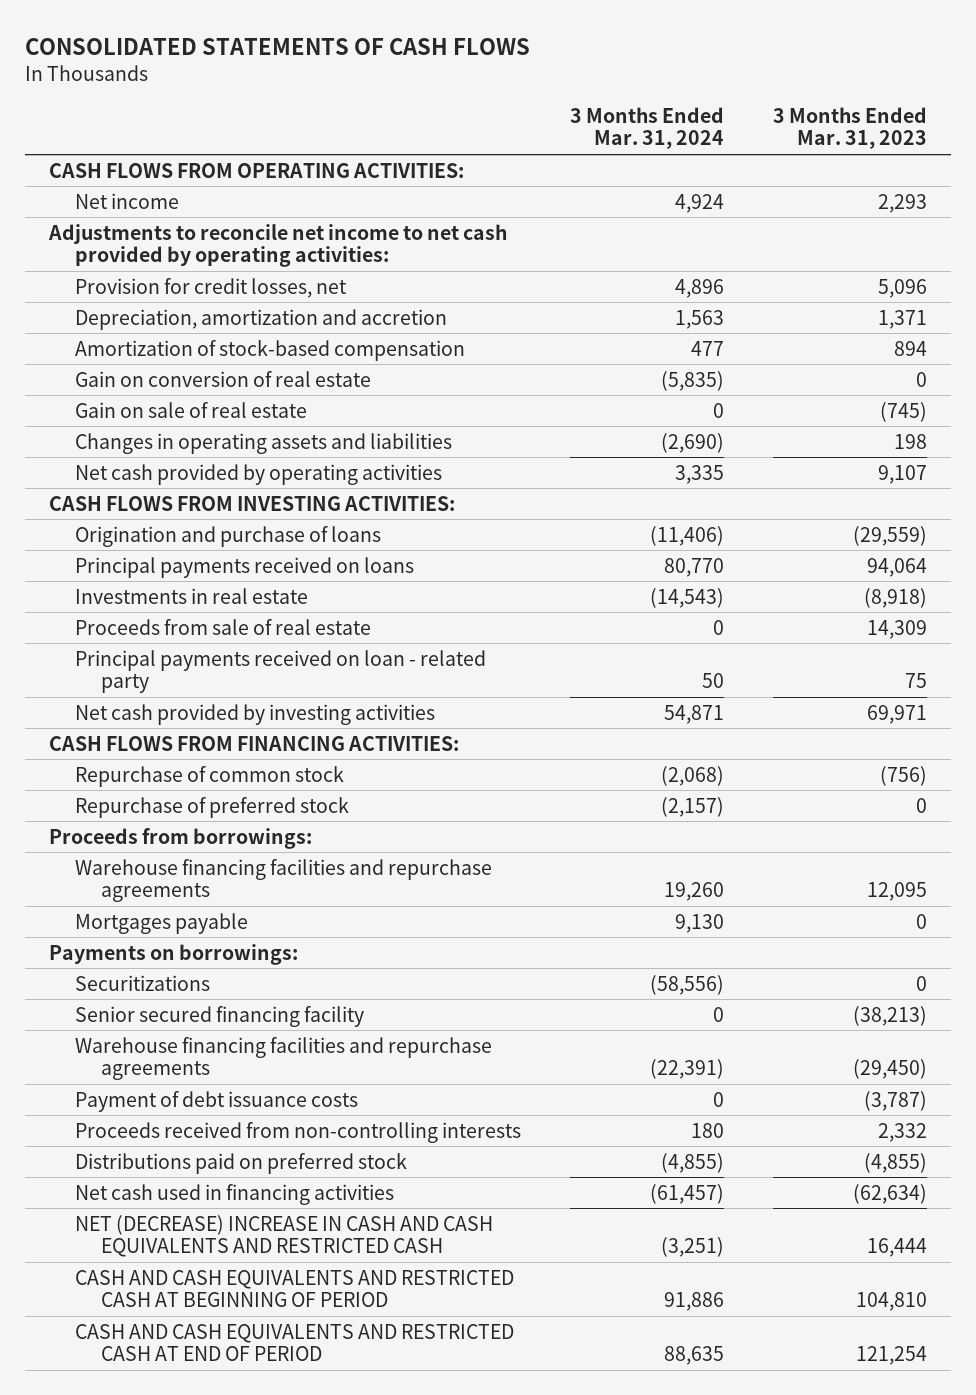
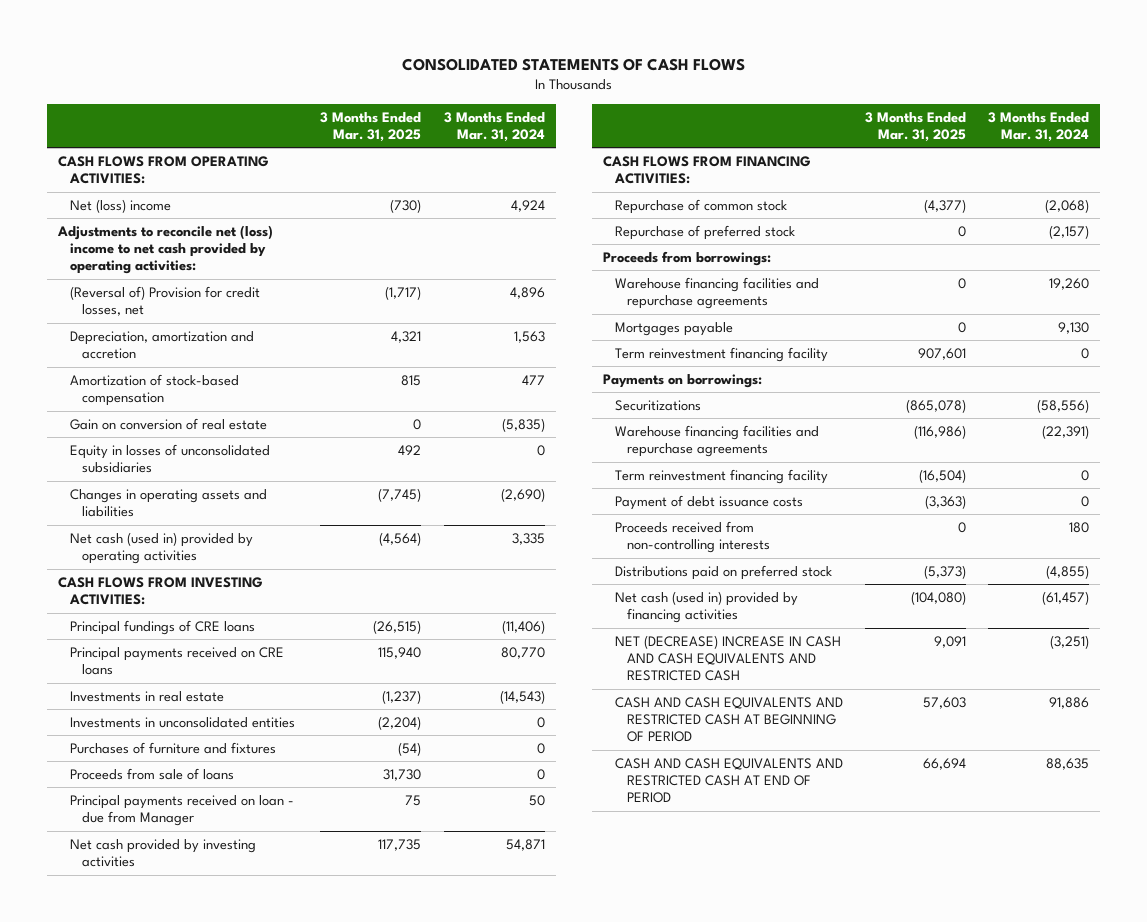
[772,106,927,150] 3 Months Ended Mar. 31, 2023 -> none
none -> [320,111,422,143] 3 Months Ended Mar. 31, 2025
[75,192,180,209] Net income -> [70,198,172,213] Net (loss) income
[48,223,508,268] Adjustments to reconcile net income to net cash provided by operating activities: -> [57,224,274,275] Adjustments to reconcile net (loss) income to net cash provided by operating activities:
[75,277,348,298] Provision for credit losses, net -> [70,285,261,317] (Reversal of) Provision for credit losses, net
[75,401,308,418] Gain on sale of real estate -> none
none -> [70,443,271,474] Equity in losses of unconsolidated subsidiaries
[75,463,443,485] Net cash provided by operating activities -> [70,531,254,565] Net cash (used in) provided by operating activities
[75,525,382,547] Origination and purchase of loans -> [70,619,256,635] Principal fundings of CRE loans
[75,556,415,578] Principal payments received on loans -> [70,646,285,676] Principal payments received on CRE loans
none -> [70,716,296,728] Investments in unconsolidated entities
none -> [70,741,277,754] Purchases of furniture and fixtures
[75,618,372,635] Proceeds from sale of real estate -> [70,767,235,780] Proceeds from sale of loans
[75,649,487,694] Principal payments received on loan - related party -> [70,794,295,827] Principal payments received on loan - due from Manager
none -> [614,346,828,362] Term reinvestment financing facility
[75,1005,365,1027] Senior secured financing facility -> none
none -> [614,468,828,484] Term reinvestment financing facility
[75,1183,395,1205] Net cash used in financing activities -> [614,590,798,624] Net cash (used in) provided by financing activities

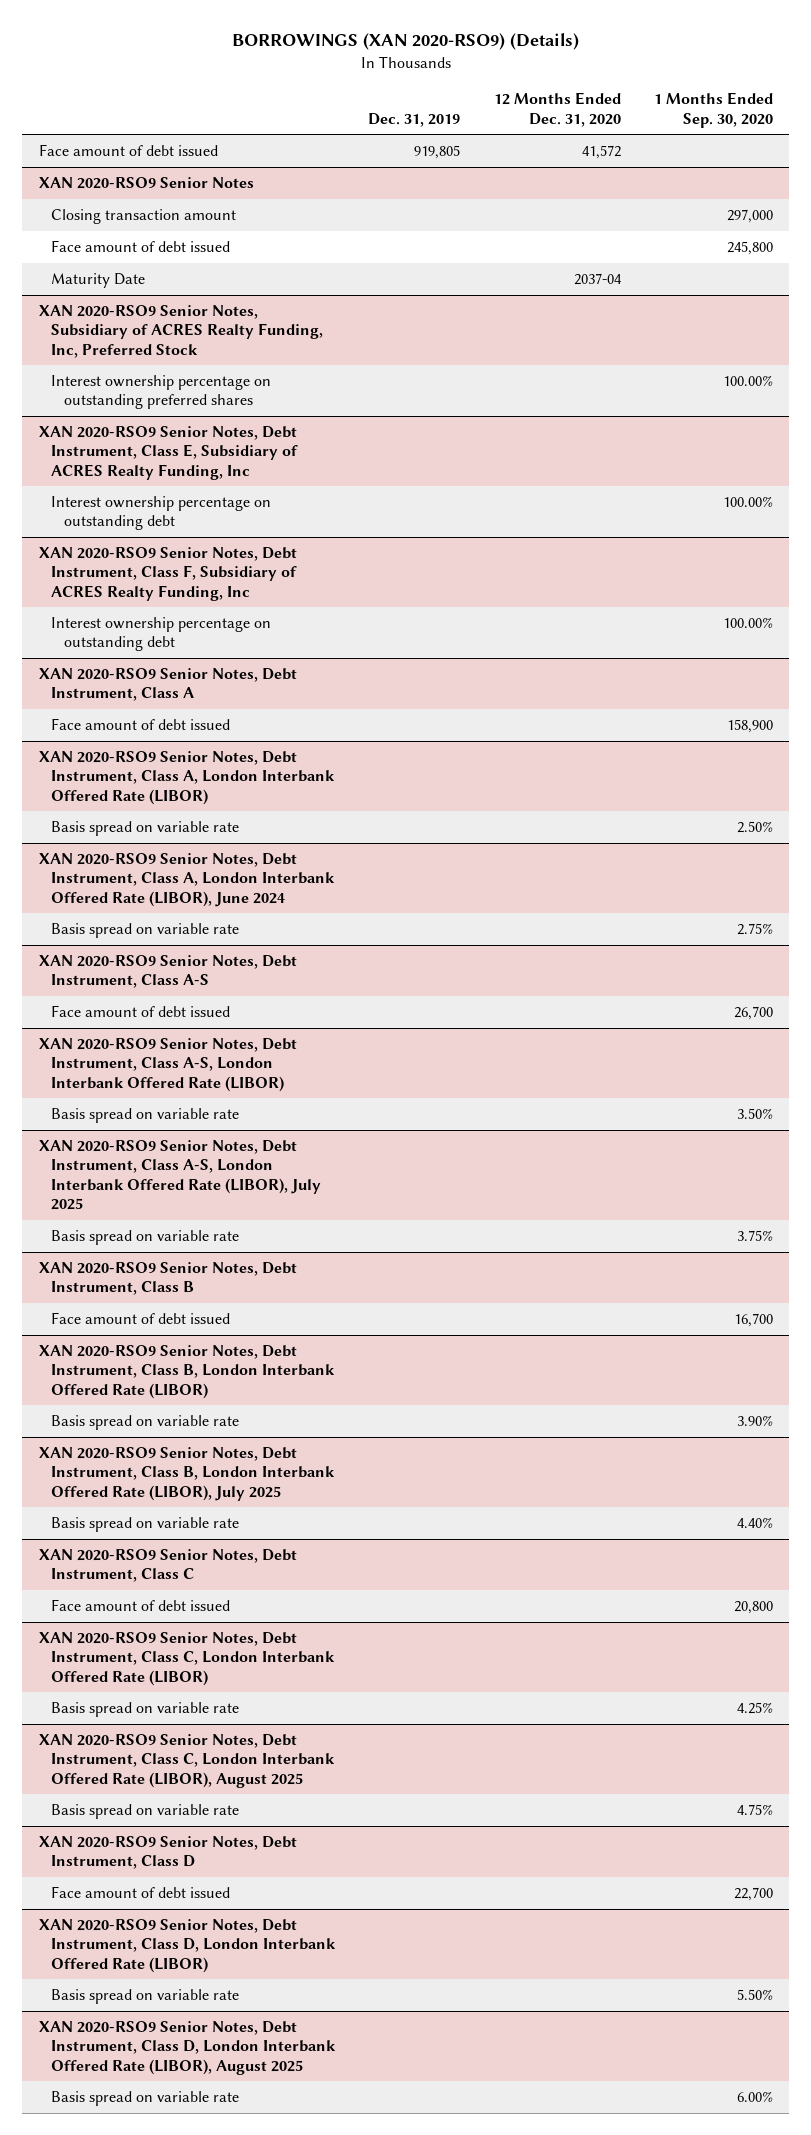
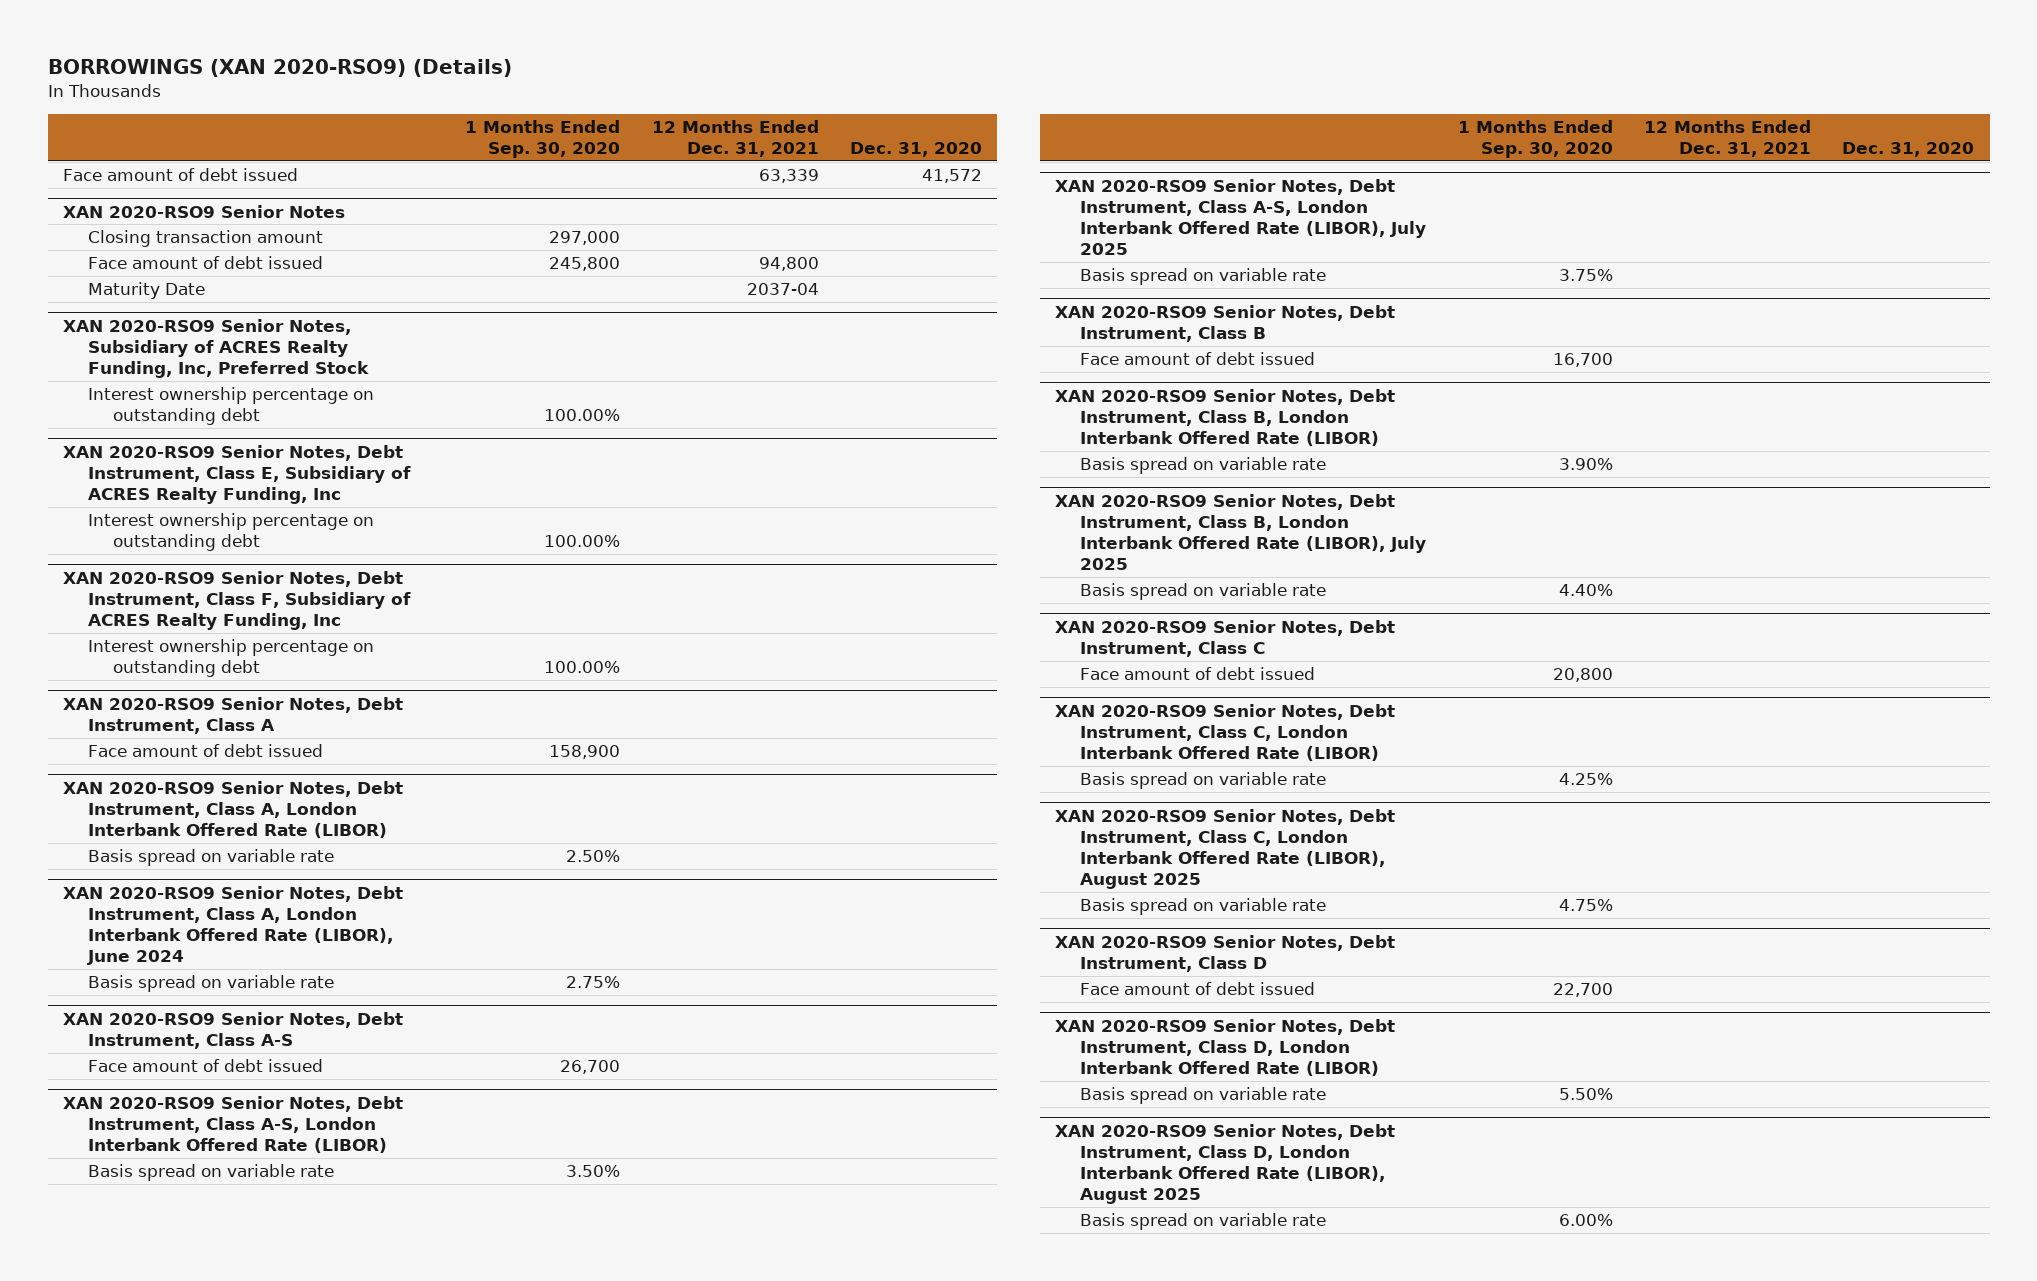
[368,112,461,127] Dec. 31, 2019 -> none
[493,92,621,127] 12 Months Ended Dec. 31, 2020 -> none
none -> [651,119,819,157] 12 Months Ended Dec. 31, 2021
none -> [849,141,982,157] Dec. 31, 2020
[51,374,272,410] Interest ownership percentage on outstanding preferred shares -> [88,387,375,426] Interest ownership percentage on outstanding debt

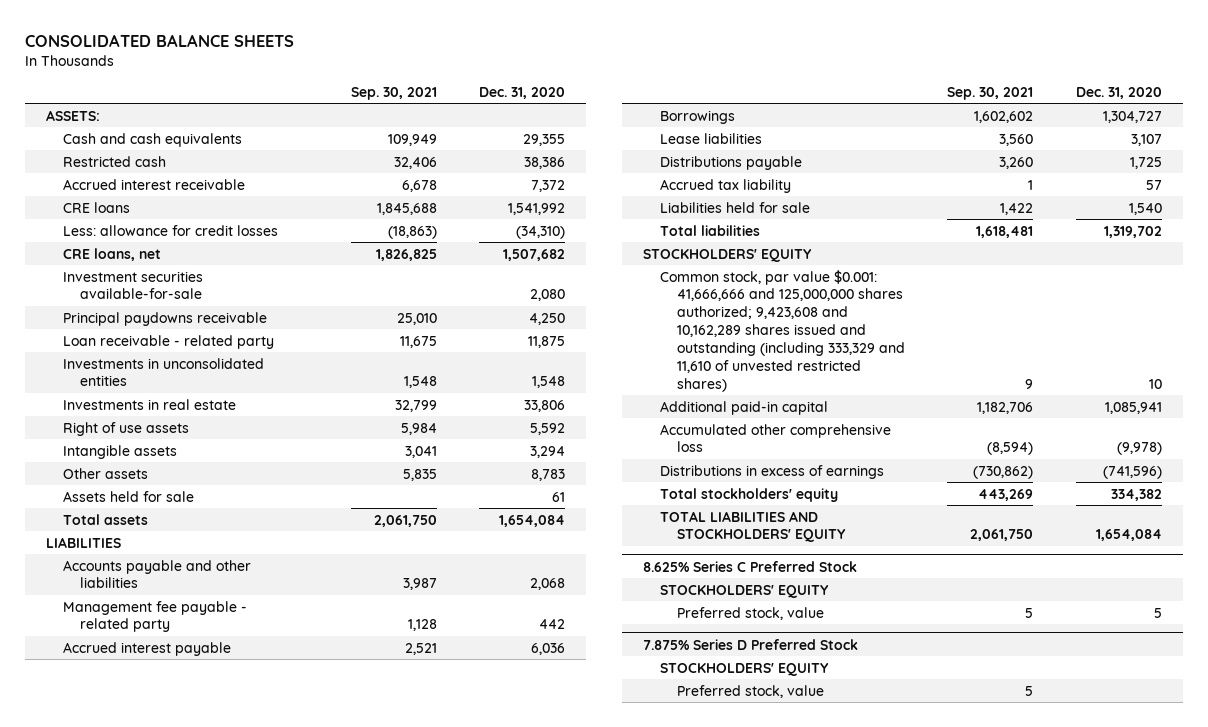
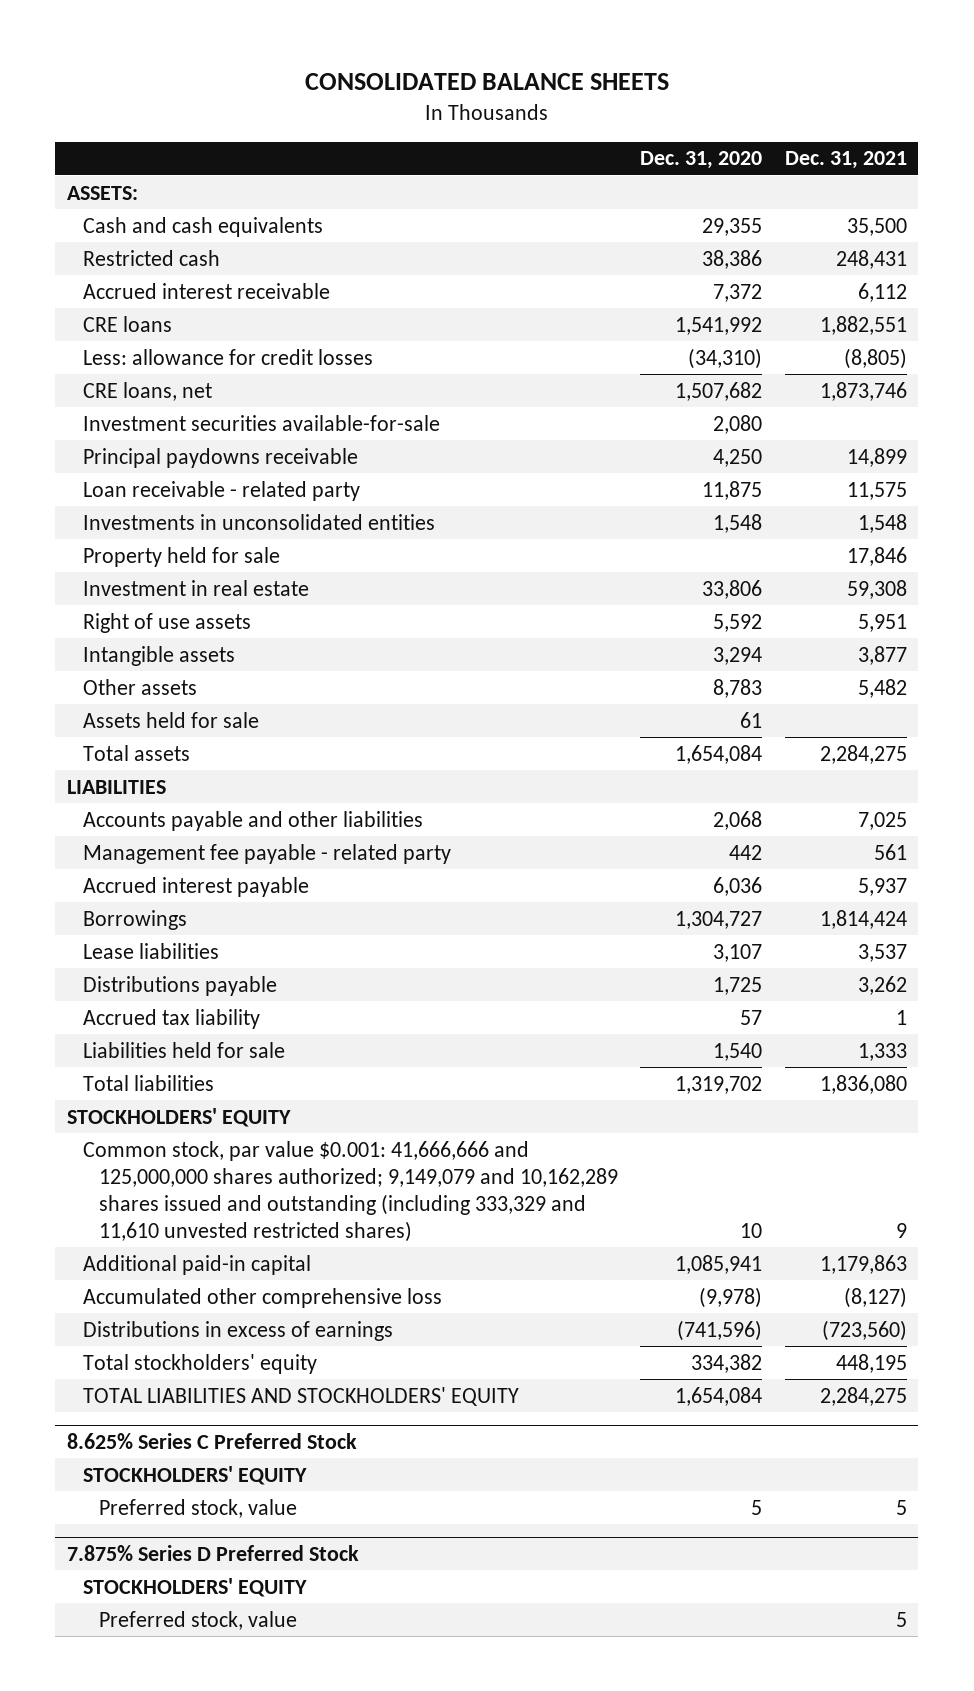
[350,86,437,100] Sep. 30, 2021 -> none
none -> [785,151,908,170] Dec. 31, 2021
none -> [82,546,280,567] Property held for sale
[63,398,237,410] Investments in real estate -> [82,579,309,596] Investment in real estate
[659,269,905,392] Common stock, par value $0.001: 41,666,666 and 125,000,000 shares authorized; 9,423,608 and 10,162,289 shares issued and outstanding (including 333,329 and 11,610 of unvested restricted shares) -> [82,1140,618,1242] Common stock, par value $0.001: 41,666,666 and 125,000,000 shares authorized; 9,149,079 and 10,162,289 shares issued and outstanding (including 333,329 and 11,610 unvested restricted shares)

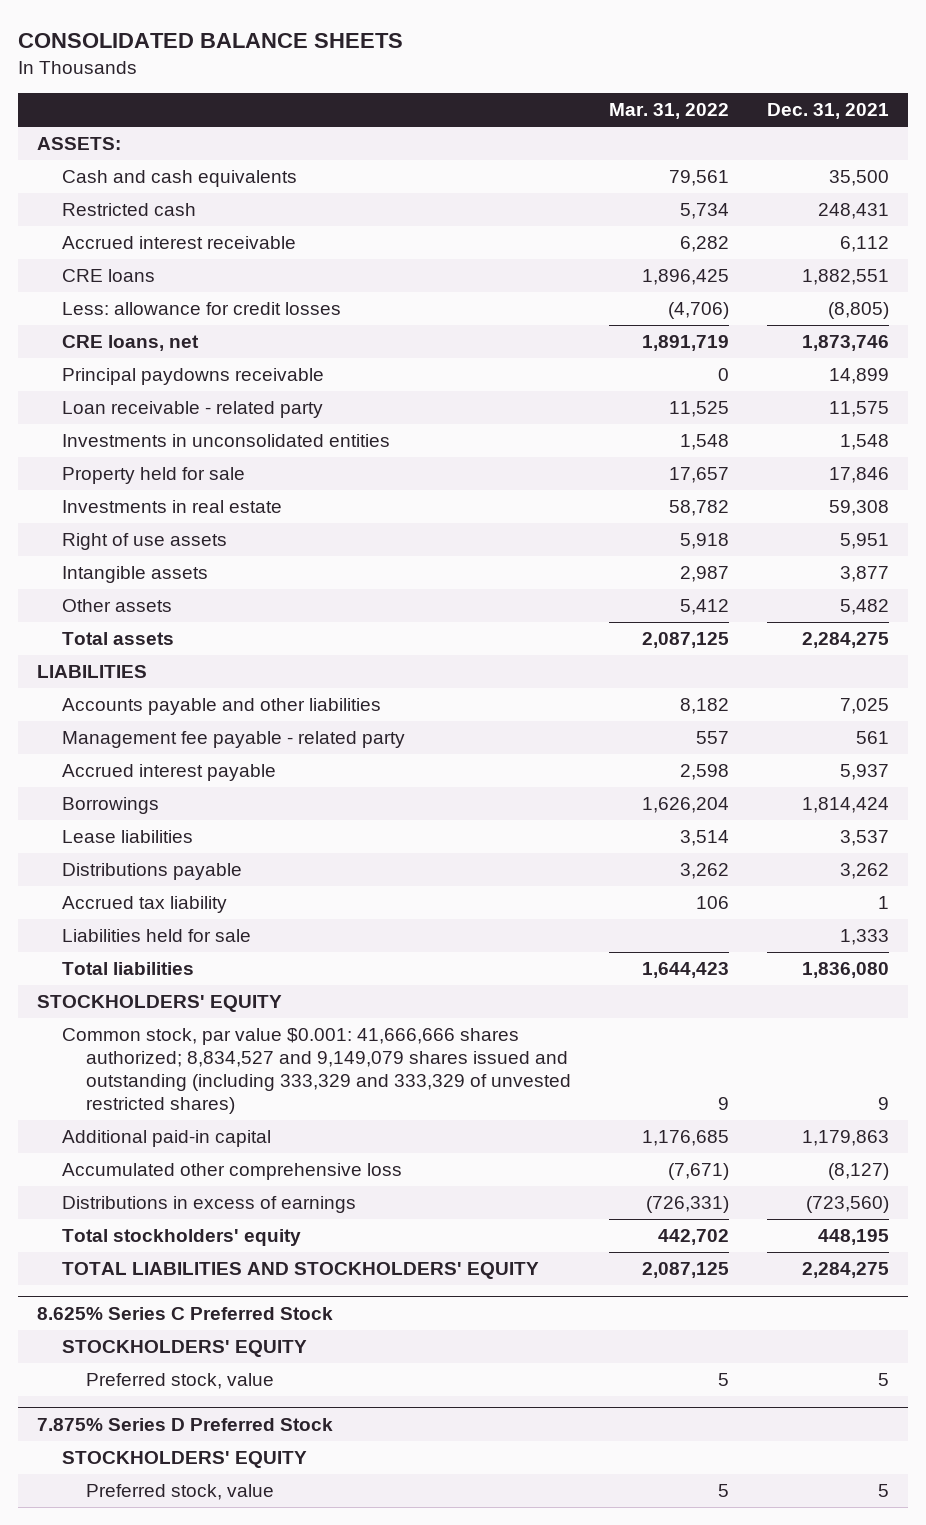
[640,151,763,170] Dec. 31, 2020 -> none
none -> [608,103,729,120] Mar. 31, 2022
[82,414,440,431] Investment securities available-for-sale -> none
[82,579,309,596] Investment in real estate -> [61,500,282,514] Investments in real estate
[82,711,259,728] Assets held for sale -> none
[82,1140,618,1242] Common stock, par value $0.001: 41,666,666 and 125,000,000 shares authorized; 9,149,079 and 10,162,289 shares issued and outstanding (including 333,329 and 11,610 unvested restricted shares) -> [61,1028,571,1114] Common stock, par value $0.001: 41,666,666 shares authorized; 8,834,527 and 9,149,079 shares issued and outstanding (including 333,329 and 333,329 of unvested restricted shares)

